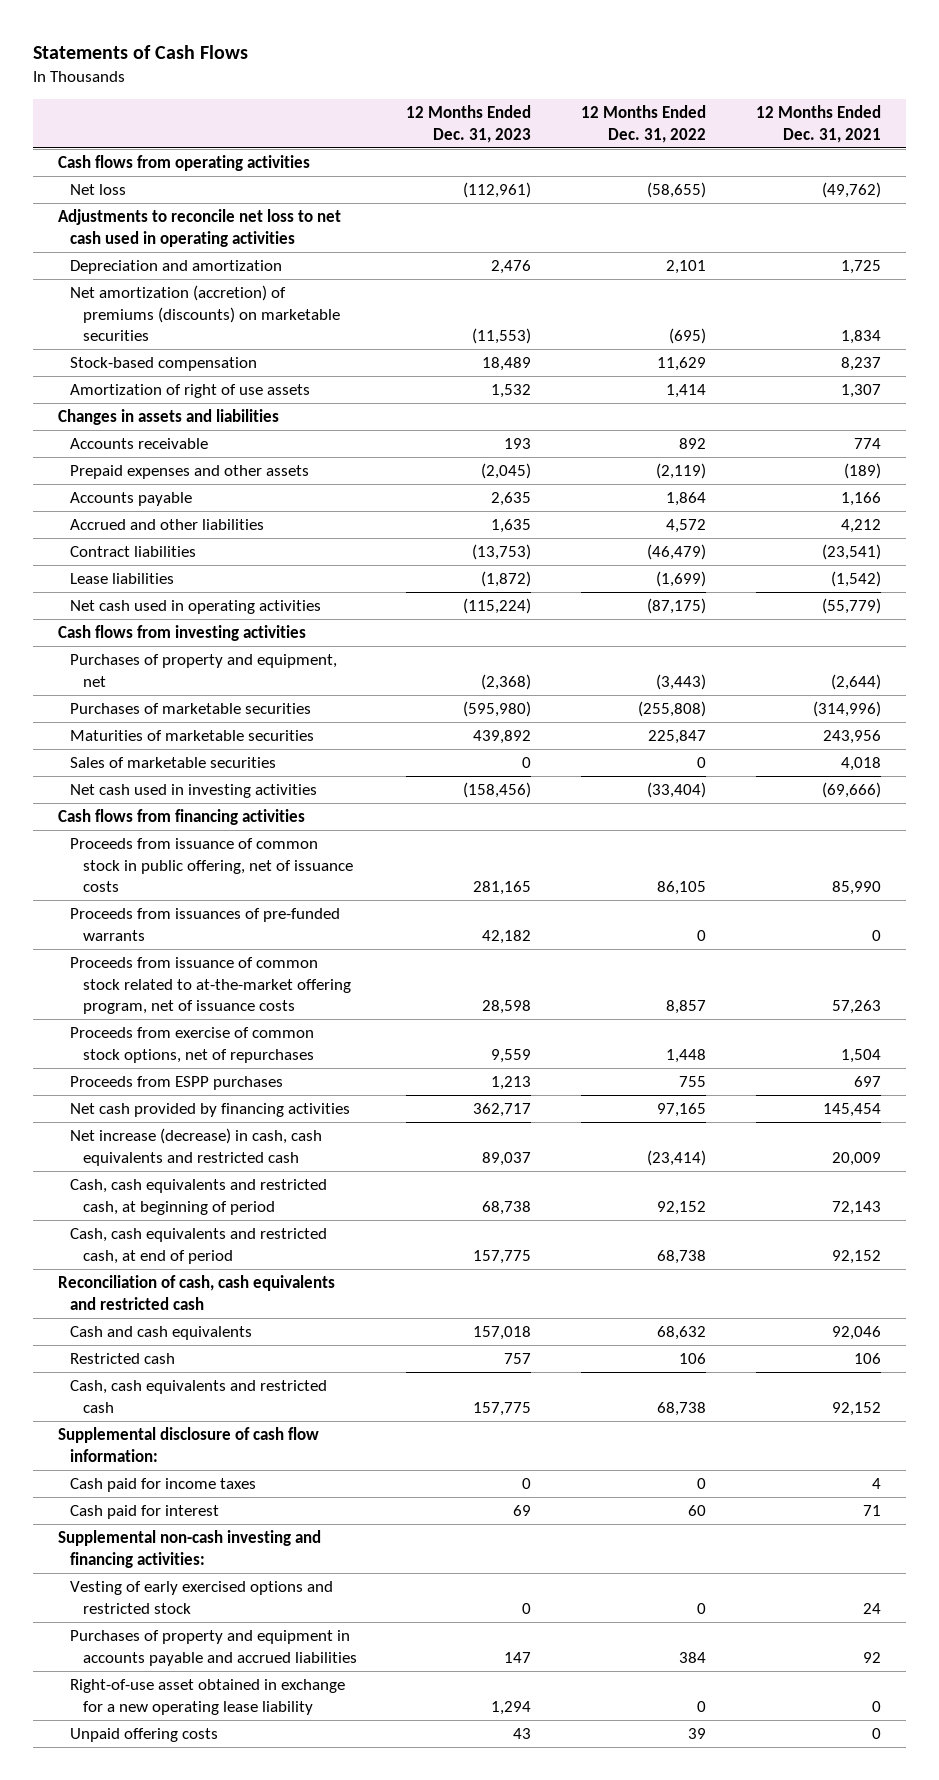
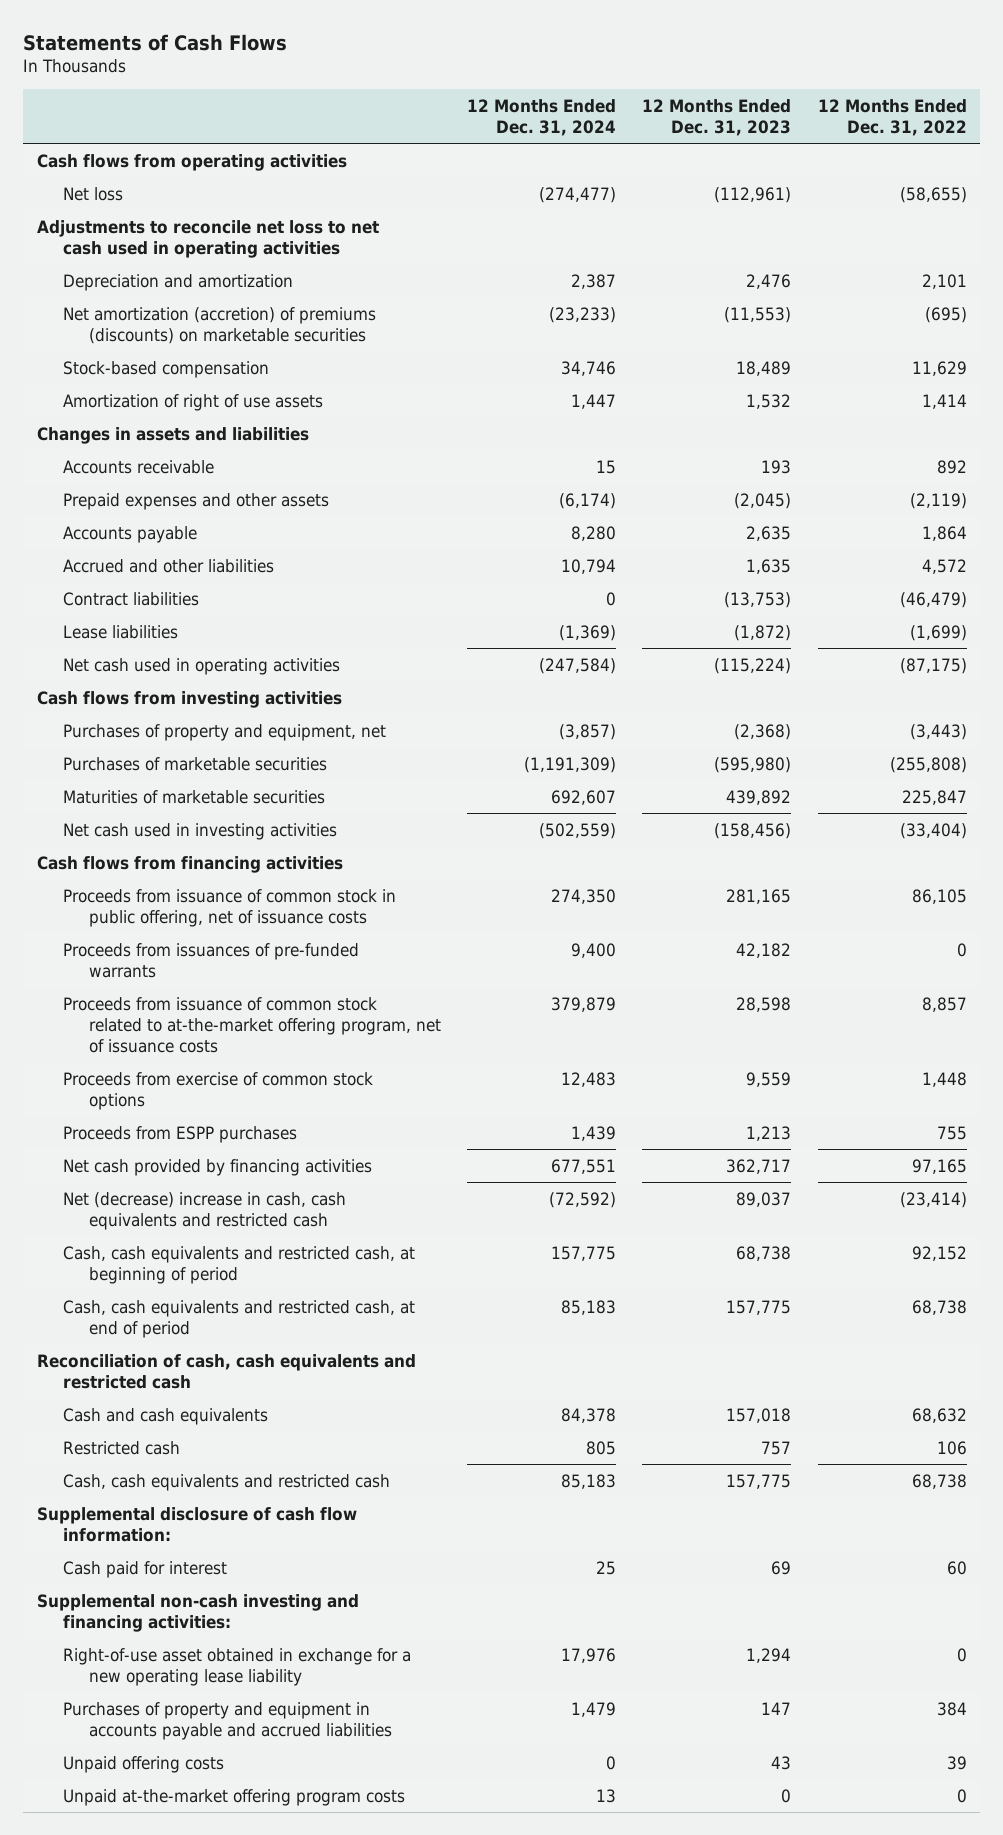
[755,105,881,143] 12 Months Ended Dec. 31, 2021 -> none
none -> [467,98,617,136] 12 Months Ended Dec. 31, 2024
[70,757,277,769] Sales of marketable securities -> none
[70,1027,315,1063] Proceeds from exercise of common stock options, net of repurchases -> [62,1071,373,1110] Proceeds from exercise of common stock options
[70,1128,323,1166] Net increase (decrease) in cash, cash equivalents and restricted cash -> [62,1191,346,1230] Net (decrease) increase in cash, cash equivalents and restricted cash
[70,1478,257,1493] Cash paid for income taxes -> none
[70,1581,334,1614] Vesting of early exercised options and restricted stock -> none
[70,1630,357,1666] Purchases of property and equipment in accounts payable and accrued liabilities -> [62,1701,392,1740] Purchases of property and equipment in accounts payable and accrued liabilities
none -> [62,1788,405,1806] Unpaid at-the-market offering program costs

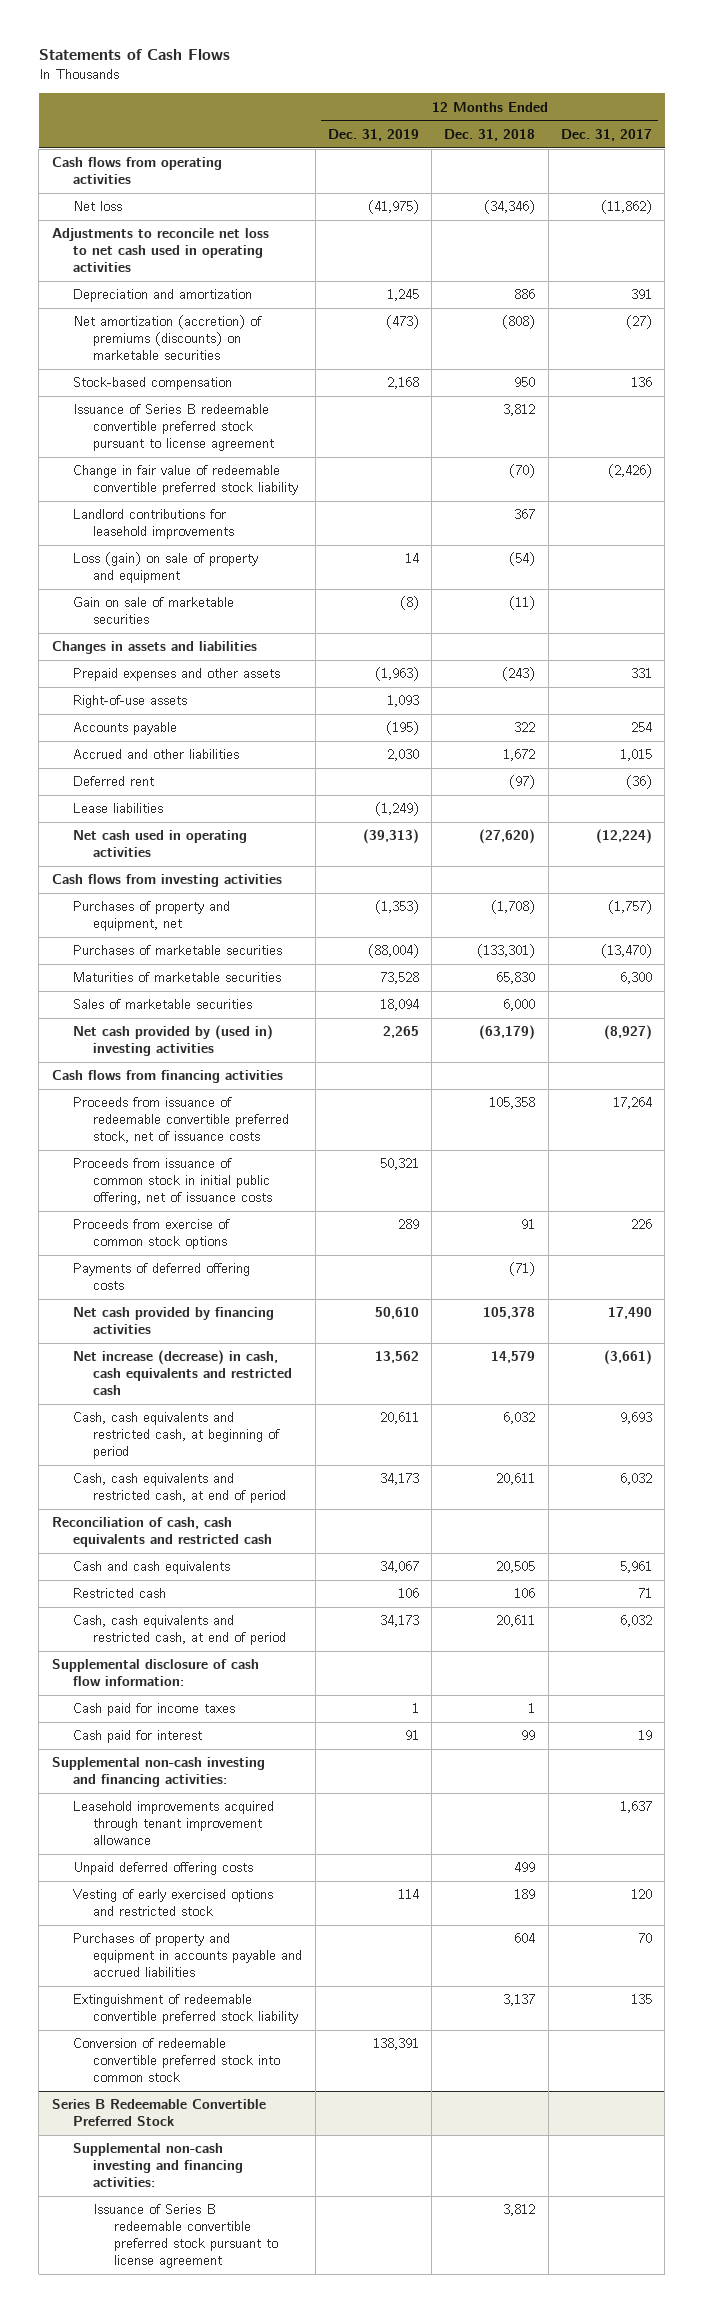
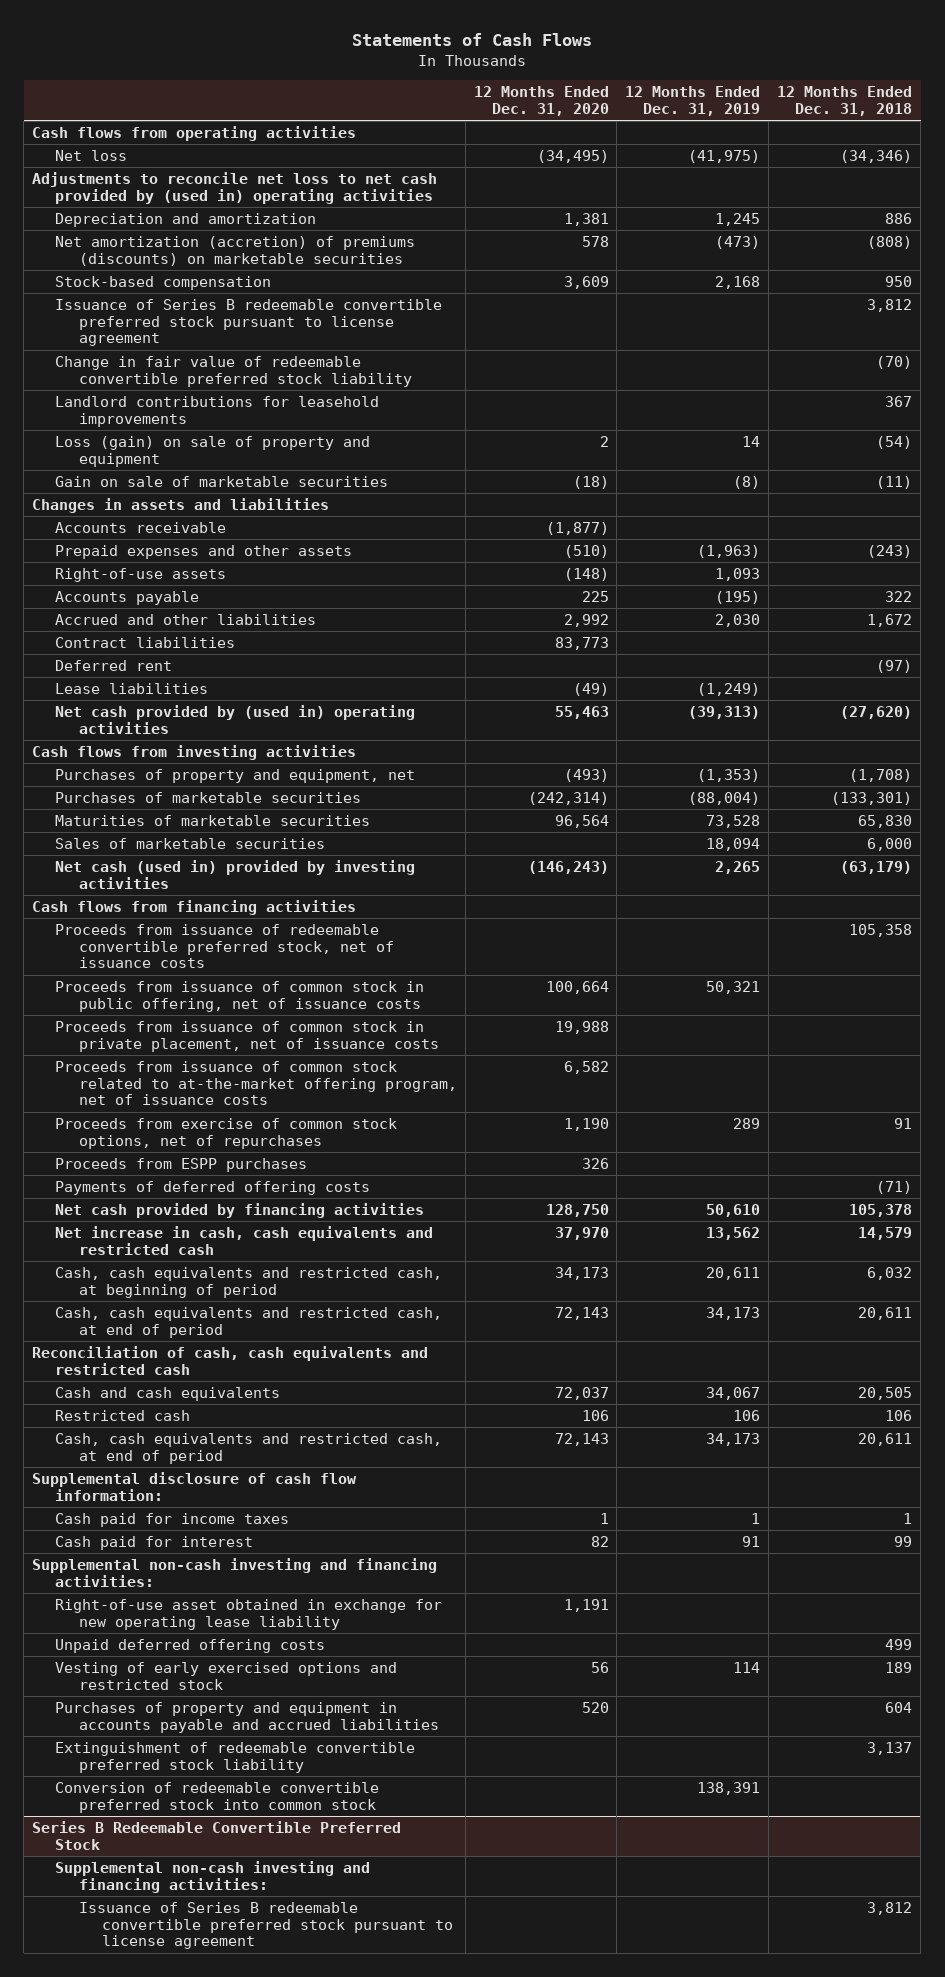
[560,128,652,141] Dec. 31, 2017 -> none
none -> [473,86,609,116] 12 Months Ended Dec. 31, 2020
[51,228,269,273] Adjustments to reconcile net loss to net cash used in operating activities -> [32,171,438,204] Adjustments to reconcile net loss to net cash provided by (used in) operating activities
none -> [55,521,227,533] Accounts receivable
none -> [55,636,236,648] Contract liabilities
[72,830,247,858] Net cash used in operating activities -> [55,704,416,734] Net cash provided by (used in) operating activities
[72,1025,273,1057] Net cash provided by (used in) investing activities -> [55,859,416,889] Net cash (used in) provided by investing activities
[72,1158,273,1206] Proceeds from issuance of common stock in initial public offering, net of issuance costs -> [55,980,425,1012] Proceeds from issuance of common stock in public offering, net of issuance costs
none -> [55,1020,439,1052] Proceeds from issuance of common stock in private placement, net of issuance costs
none -> [55,1060,457,1106] Proceeds from issuance of common stock related to at-the-market offering program, net of issuance costs
[72,1219,230,1250] Proceeds from exercise of common stock options -> [55,1117,398,1149] Proceeds from exercise of common stock options, net of repurchases
none -> [55,1157,308,1172] Proceeds from ESPP purchases
[72,1350,293,1396] Net increase (decrease) in cash, cash equivalents and restricted cash -> [55,1225,434,1255] Net increase in cash, cash equivalents and restricted cash
[72,1801,274,1846] Leasehold improvements acquired through tenant improvement allowance -> none
none -> [55,1598,443,1630] Right-of-use asset obtained in exchange for new operating lease liability

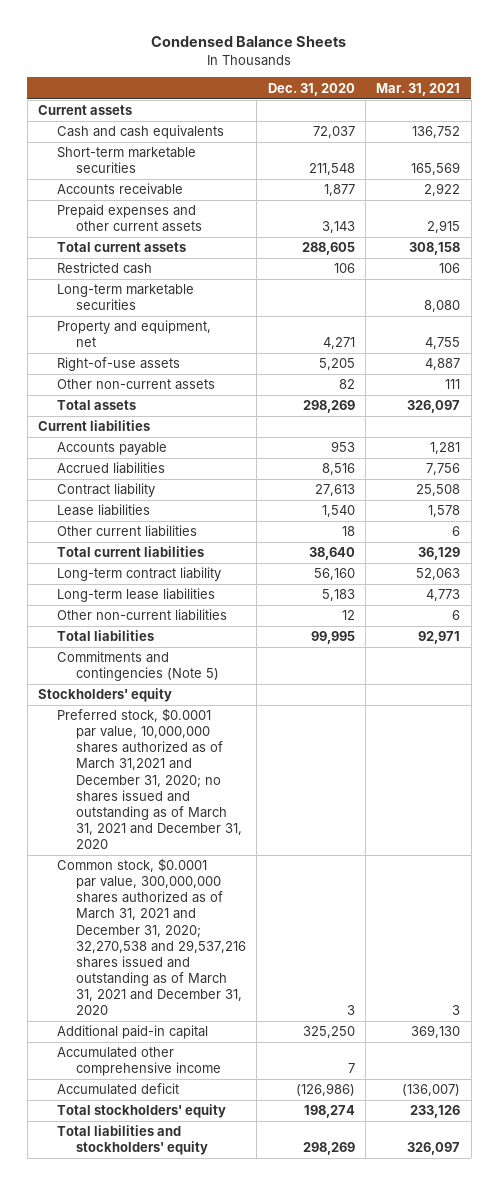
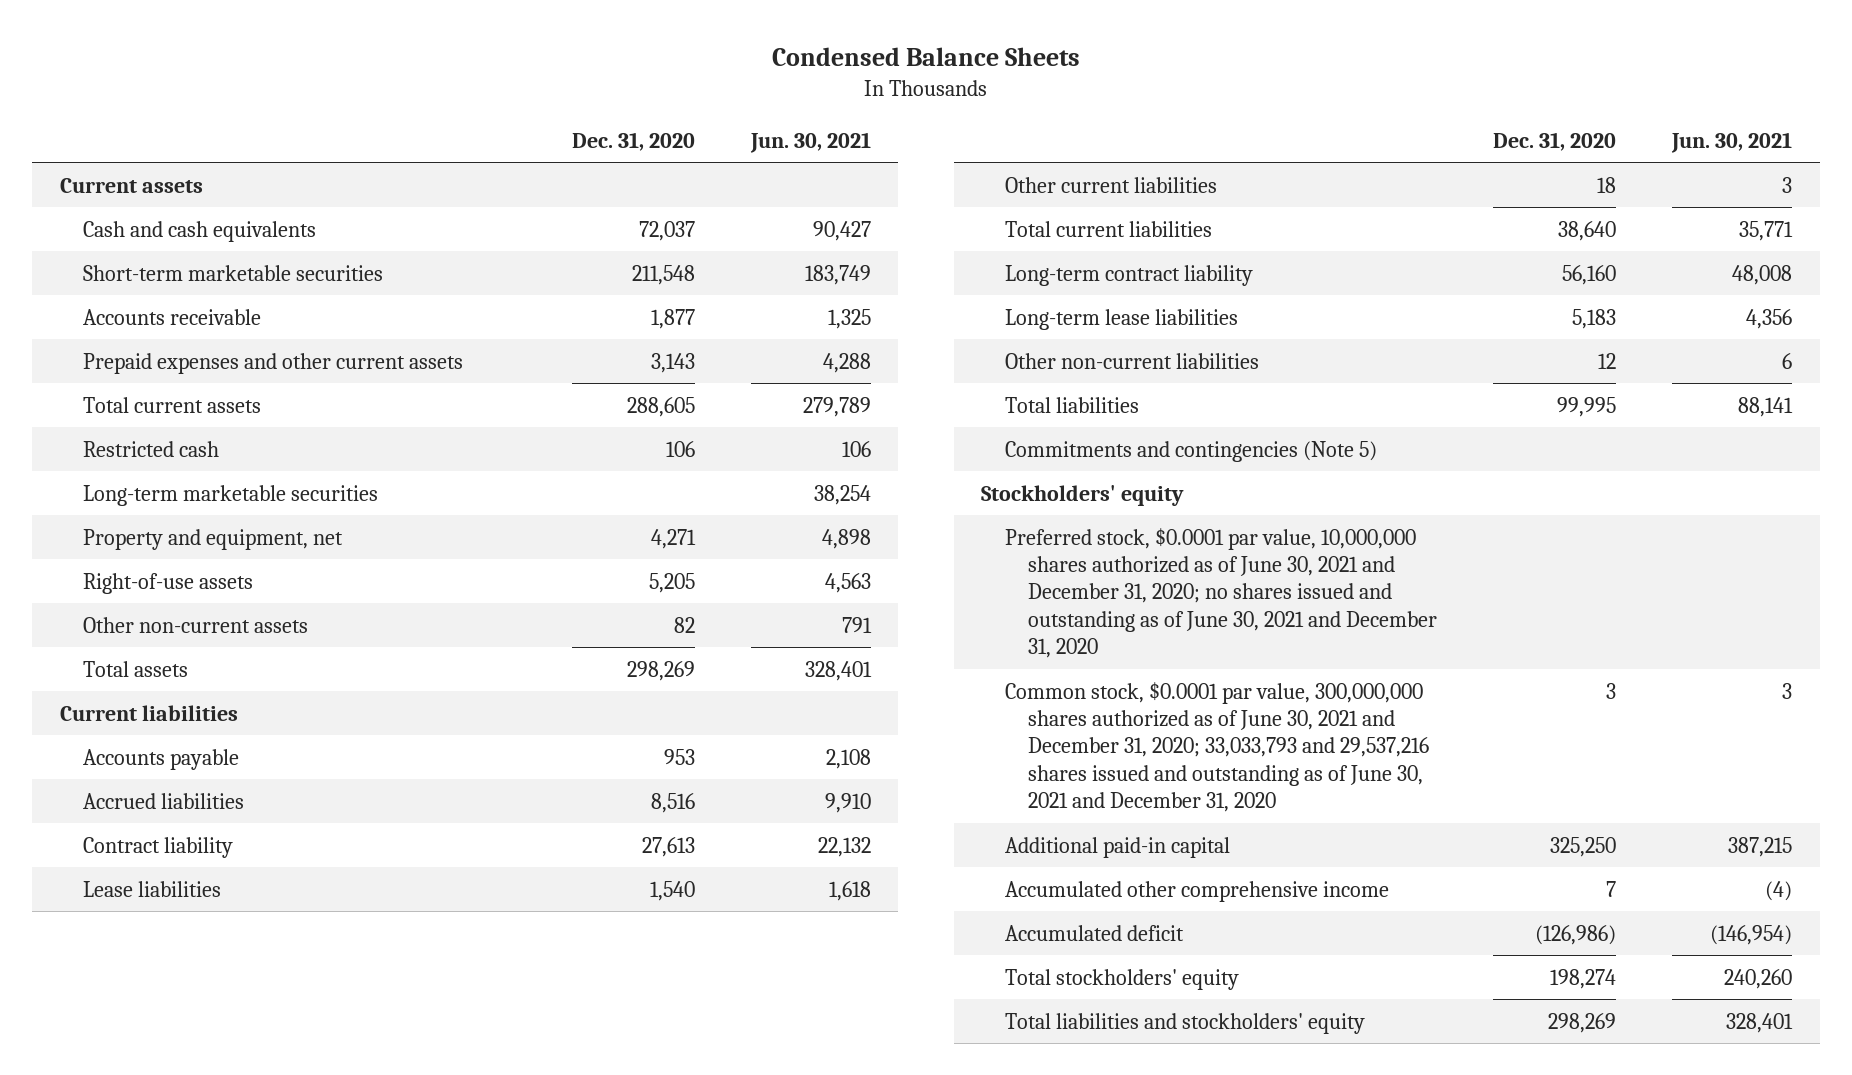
[376,82,461,96] Mar. 31, 2021 -> none
none -> [749,131,871,153] Jun. 30, 2021
[57,708,243,849] Preferred stock, $0.0001 par value, 10,000,000 shares authorized as of March 31,2021 and December 31, 2020; no shares issued and outstanding as of March 31, 2021 and December 31, 2020 -> [1004,527,1438,659] Preferred stock, $0.0001 par value, 10,000,000 shares authorized as of June 30, 2021 and December 31, 2020; no shares issued and outstanding as of June 30, 2021 and December 31, 2020
[57,858,247,1015] Common stock, $0.0001 par value, 300,000,000 shares authorized as of March 31, 2021 and December 31, 2020; 32,270,538 and 29,537,216 shares issued and outstanding as of March 31, 2021 and December 31, 2020 -> [1004,681,1430,813] Common stock, $0.0001 par value, 300,000,000 shares authorized as of June 30, 2021 and December 31, 2020; 33,033,793 and 29,537,216 shares issued and outstanding as of June 30, 2021 and December 31, 2020

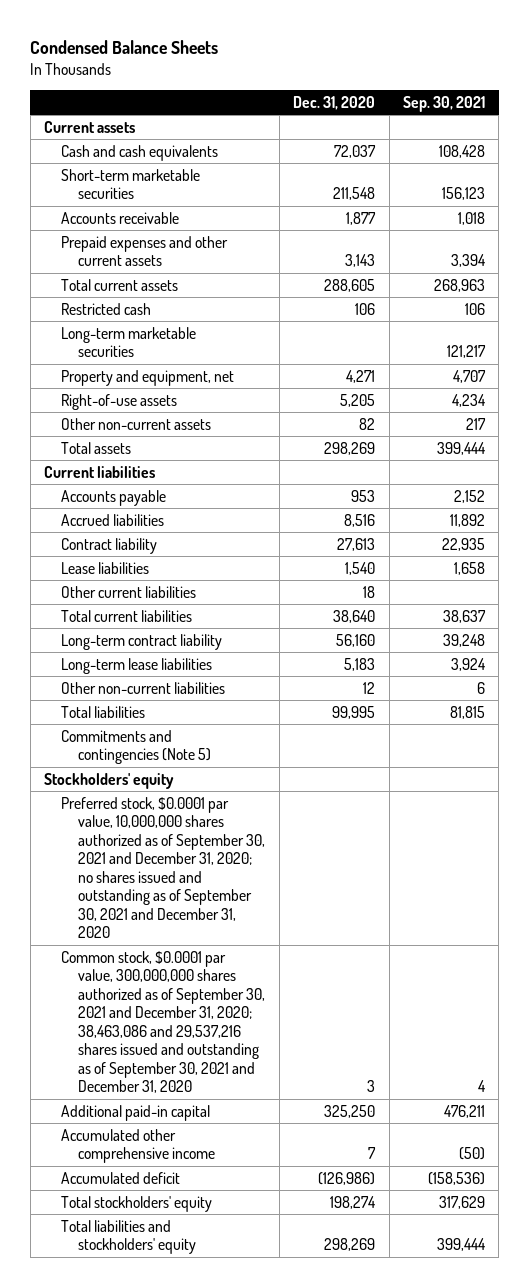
[749,131,871,153] Jun. 30, 2021 -> none
none -> [402,95,485,112] Sep. 30, 2021
[1004,527,1438,659] Preferred stock, $0.0001 par value, 10,000,000 shares authorized as of June 30, 2021 and December 31, 2020; no shares issued and outstanding as of June 30, 2021 and December 31, 2020 -> [61,796,266,939] Preferred stock, $0.0001 par value, 10,000,000 shares authorized as of September 30, 2021 and December 31, 2020; no shares issued and outstanding as of September 30, 2021 and December 31, 2020
[1004,681,1430,813] Common stock, $0.0001 par value, 300,000,000 shares authorized as of June 30, 2021 and December 31, 2020; 33,033,793 and 29,537,216 shares issued and outstanding as of June 30, 2021 and December 31, 2020 -> [61,950,266,1094] Common stock, $0.0001 par value, 300,000,000 shares authorized as of September 30, 2021 and December 31, 2020; 38,463,086 and 29,537,216 shares issued and outstanding as of September 30, 2021 and December 31, 2020

